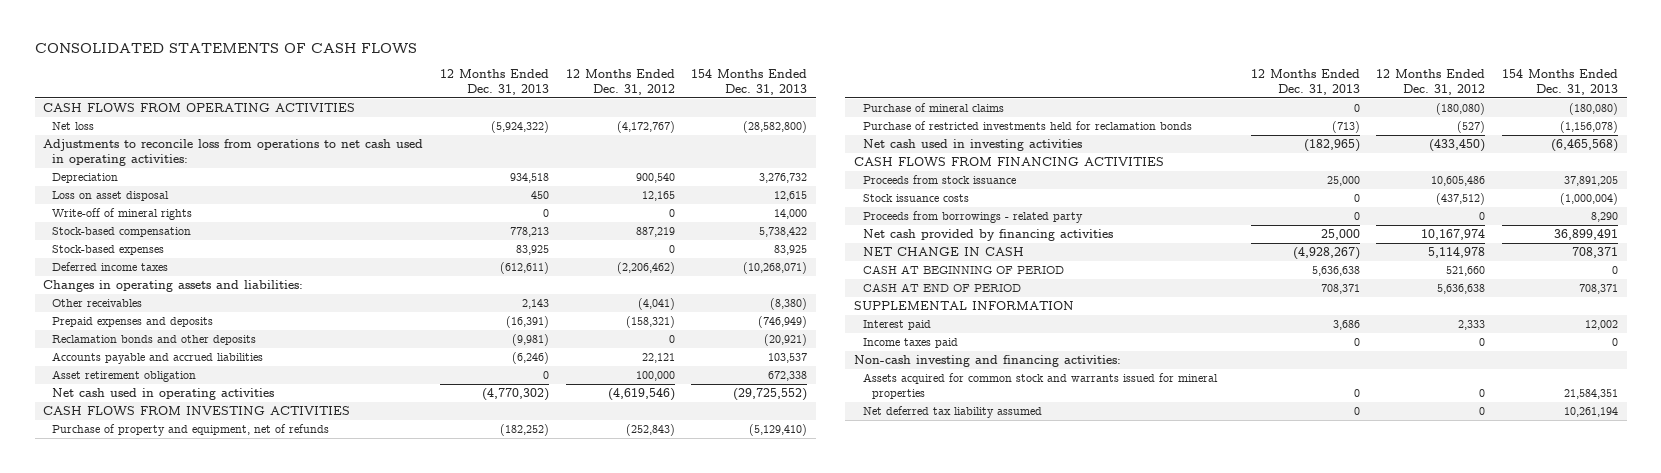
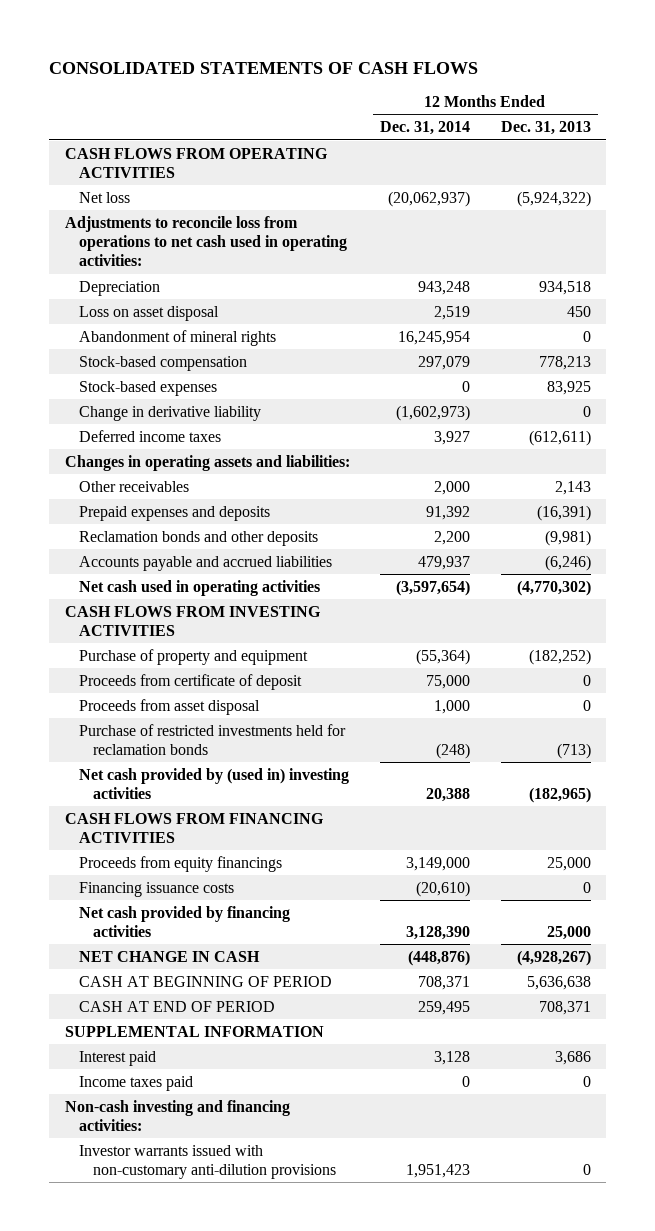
[565,68,675,96] 12 Months Ended Dec. 31, 2012 -> none
[691,68,808,96] 154 Months Ended Dec. 31, 2013 -> none
none -> [380,121,471,136] Dec. 31, 2014
[51,208,192,221] Write-off of mineral rights -> [78,329,276,346] Abandonment of mineral rights
none -> [78,405,261,421] Change in derivative liability
[51,370,196,383] Asset retirement obligation -> none
[862,103,1004,113] Purchase of mineral claims -> none
[51,424,329,437] Purchase of property and equipment, net of refunds -> [78,648,308,665] Purchase of property and equipment
none -> [78,673,302,690] Proceeds from certificate of deposit
none -> [78,698,260,715] Proceeds from asset disposal
[862,139,1082,152] Net cash used in investing activities -> [78,767,349,799] Net cash provided by (used in) investing activities
[862,211,1083,224] Proceeds from borrowings - related party -> none
[862,175,1016,185] Proceeds from stock issuance -> [78,855,282,872] Proceeds from equity financings
[862,194,969,203] Stock issuance costs -> [78,881,234,897] Financing issuance costs
[862,373,1218,400] Assets acquired for common stock and warrants issued for mineral properties -> none
[862,406,1042,419] Net deferred tax liability assumed -> none
none -> [78,1144,336,1179] Investor warrants issued with non-customary anti-dilution provisions

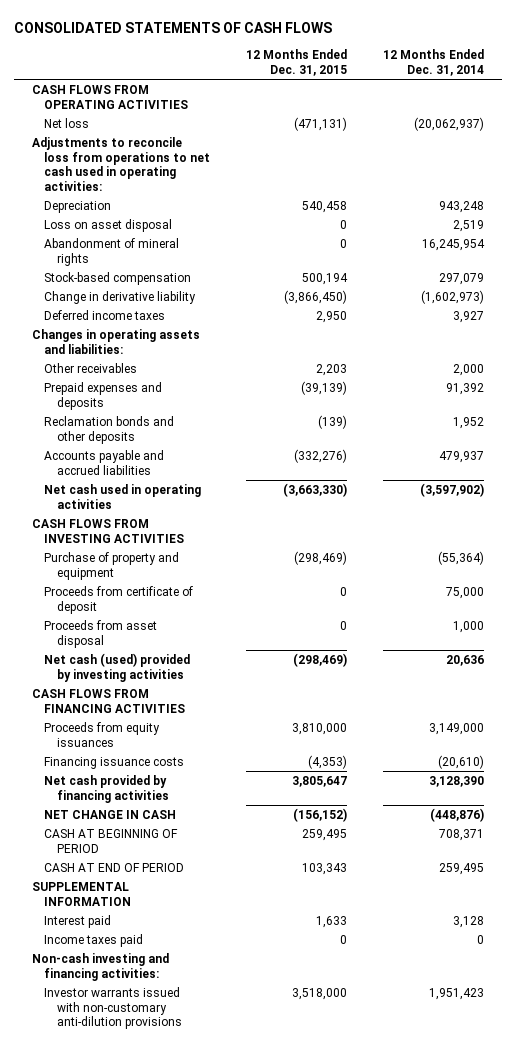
[500,121,591,136] Dec. 31, 2013 -> none
none -> [246,49,348,76] 12 Months Ended Dec. 31, 2015
[78,380,217,396] Stock-based expenses -> none
[434,530,471,545] 2,200 -> [453,416,485,429] 1,952
[396,579,471,596] (3,597,654) -> [420,482,485,497] (3,597,902)
[78,723,346,755] Purchase of restricted investments held for reclamation bonds -> none
[78,767,349,799] Net cash provided by (used in) investing activities -> [44,652,191,682] Net cash (used) provided by investing activities
[426,787,471,802] 20,388 -> [446,654,485,666] 20,636
[78,855,282,872] Proceeds from equity financings -> [44,721,161,747] Proceeds from equity issuances

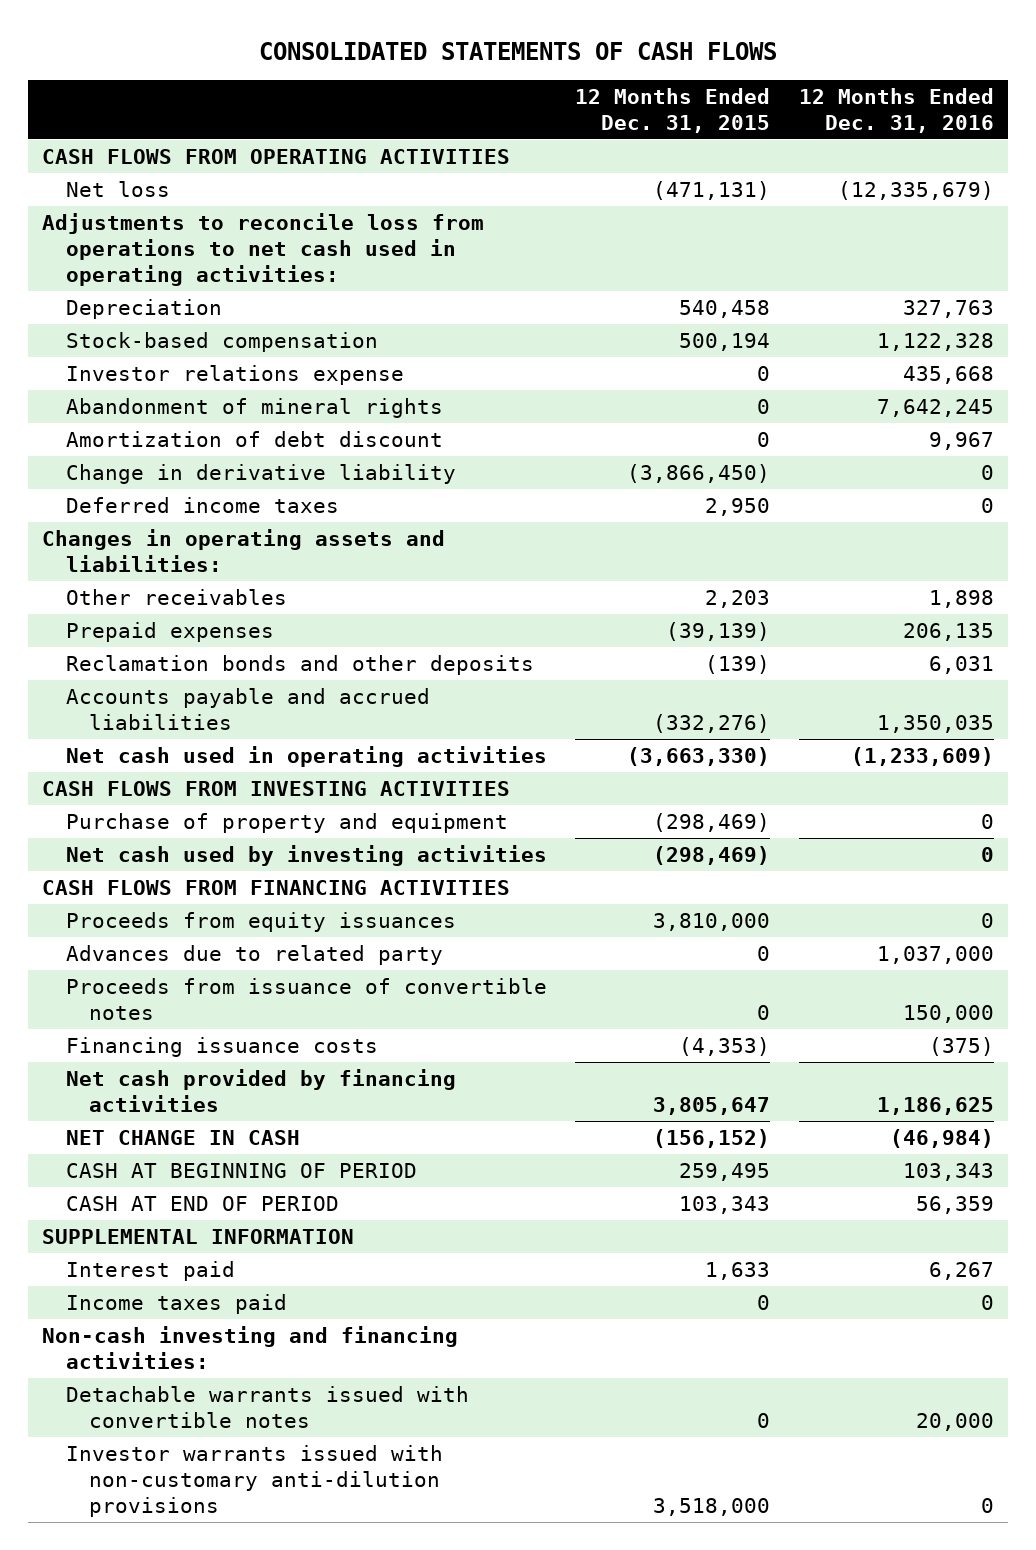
[383,49,485,76] 12 Months Ended Dec. 31, 2014 -> none
none -> [799,87,995,133] 12 Months Ended Dec. 31, 2016
[44,218,173,232] Loss on asset disposal -> none
none -> [65,364,404,385] Investor relations expense
[44,237,180,266] Abandonment of mineral rights -> [65,397,443,418] Abandonment of mineral rights
none -> [65,430,443,447] Amortization of debt discount
[44,381,163,410] Prepaid expenses and deposits -> [65,621,274,642] Prepaid expenses
[44,585,194,614] Proceeds from certificate of deposit -> none
[44,619,158,648] Proceeds from asset disposal -> none
[44,652,191,682] Net cash (used) provided by investing activities -> [65,844,547,866] Net cash used by investing activities
none -> [65,944,443,965] Advances due to related party
none -> [65,977,547,1020] Proceeds from issuance of convertible notes
none -> [65,1385,469,1428] Detachable warrants issued with convertible notes

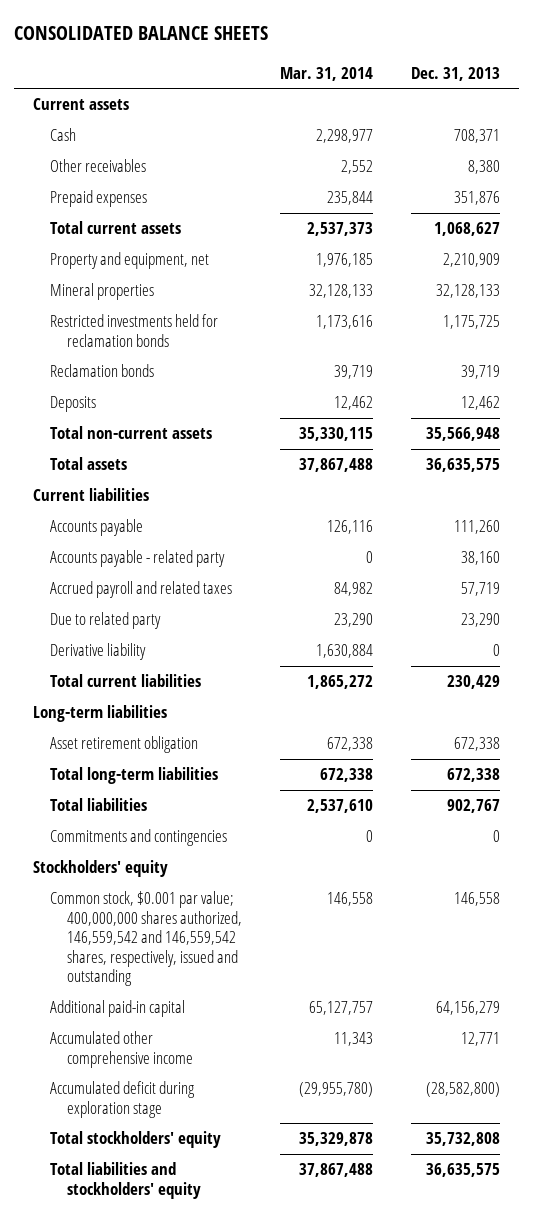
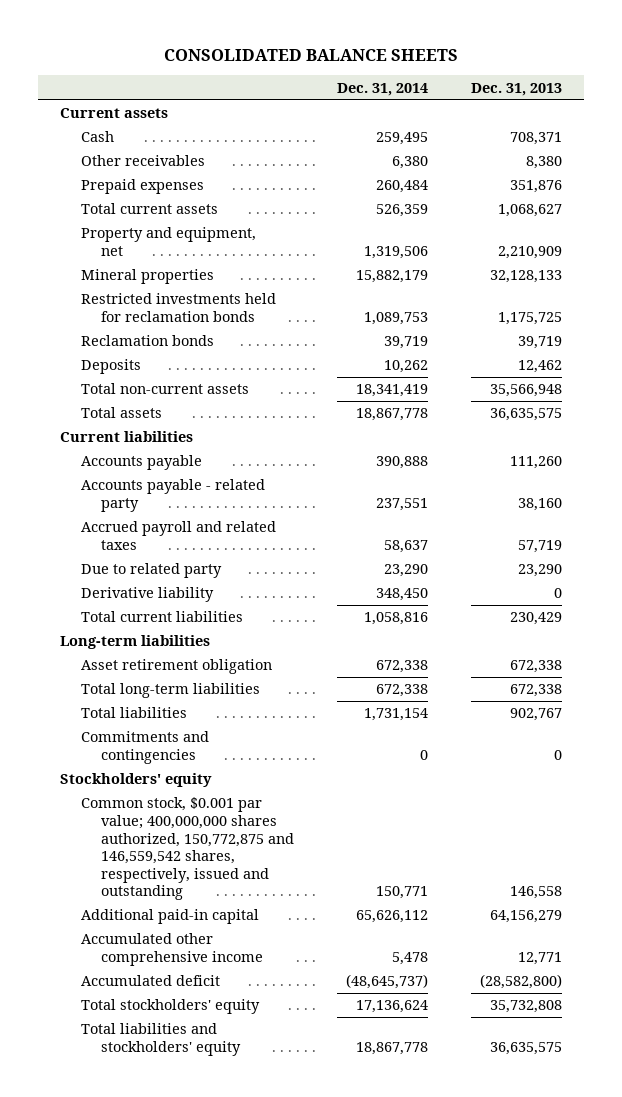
[280,66,374,81] Mar. 31, 2014 -> none
none -> [337,82,429,96] Dec. 31, 2014
[50,891,243,987] Common stock, $0.001 par value; 400,000,000 shares authorized, 146,559,542 and 146,559,542 shares, respectively, issued and outstanding -> [80,797,295,901] Common stock, $0.001 par value; 400,000,000 shares authorized, 150,772,875 and 146,559,542 shares, respectively, issued and outstanding
[50,1081,196,1118] Accumulated deficit during exploration stage -> [80,975,220,987] Accumulated deficit

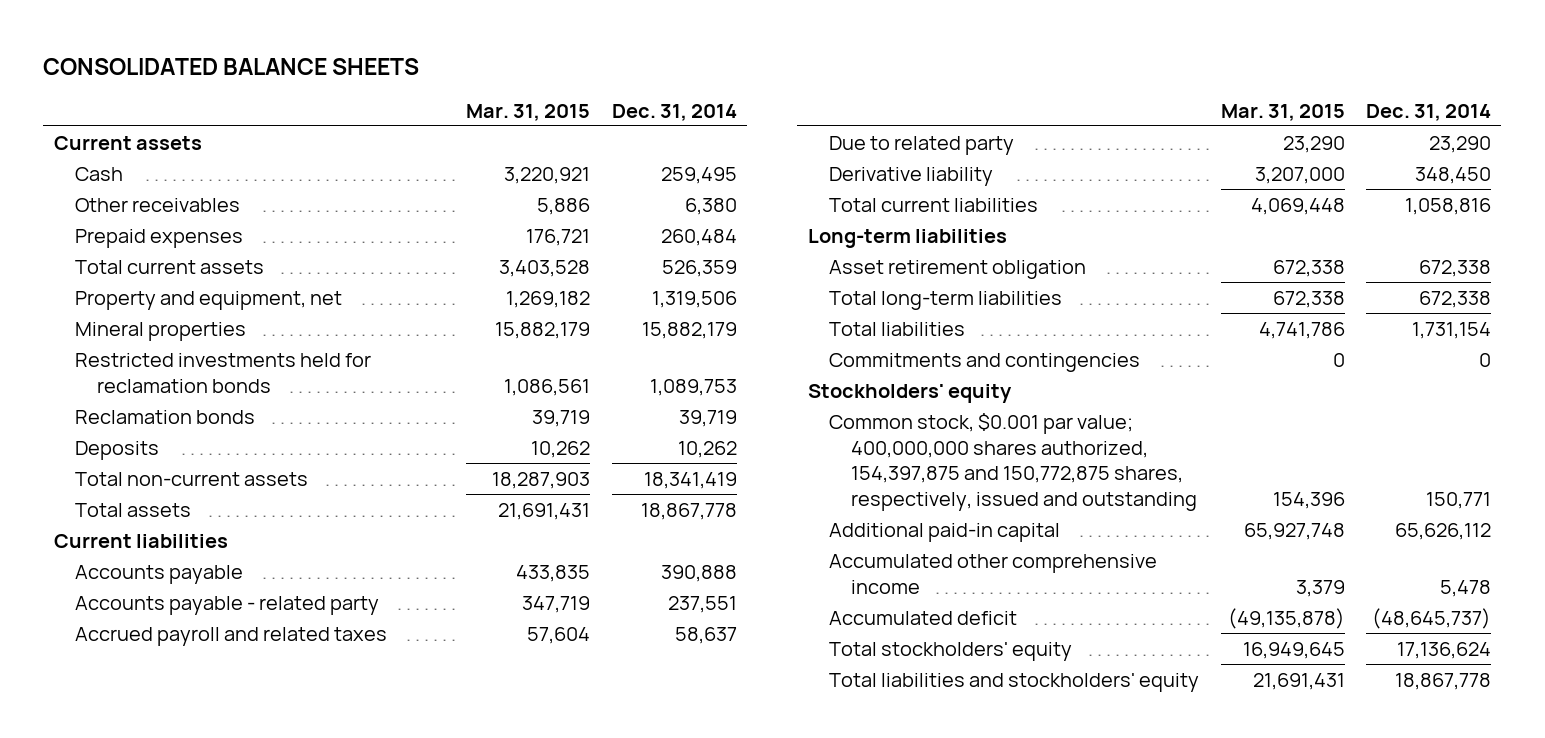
[471,82,563,96] Dec. 31, 2013 -> none
none -> [466,103,591,121] Mar. 31, 2015
[80,797,295,901] Common stock, $0.001 par value; 400,000,000 shares authorized, 150,772,875 and 146,559,542 shares, respectively, issued and outstanding -> [829,412,1197,512] Common stock, $0.001 par value; 400,000,000 shares authorized, 154,397,875 and 150,772,875 shares, respectively, issued and outstanding

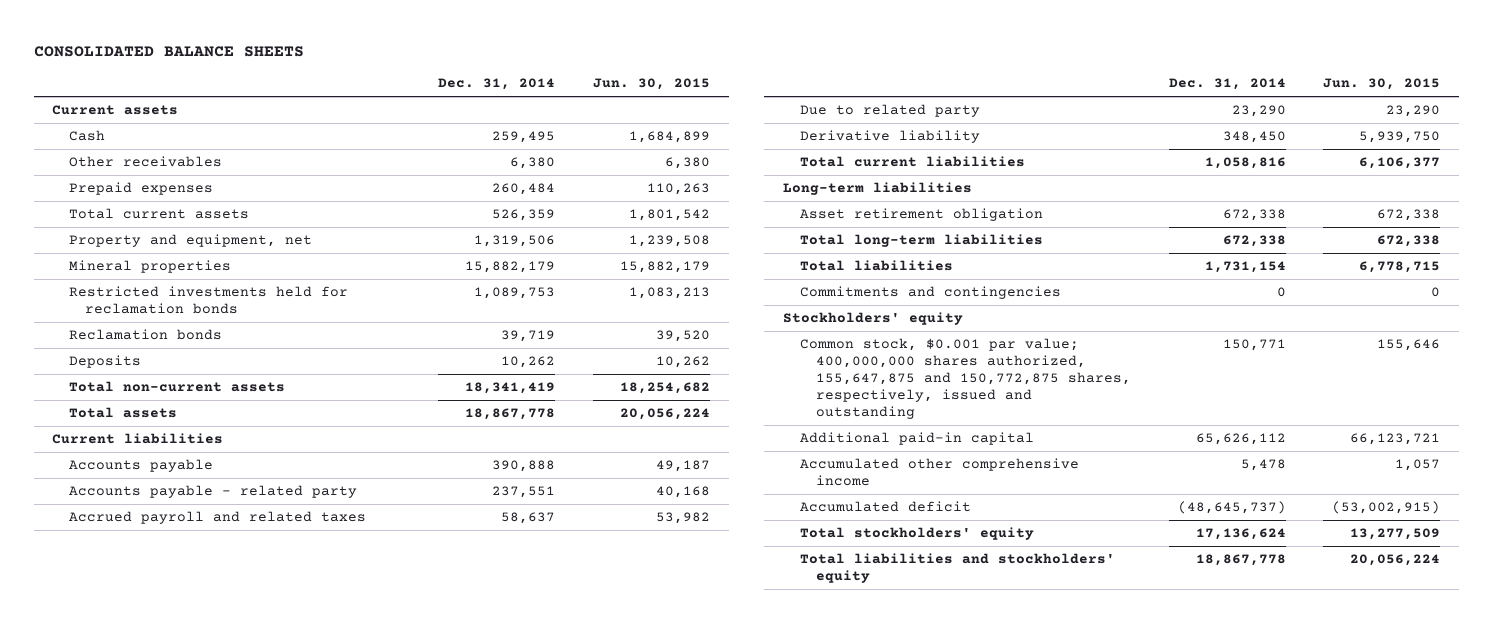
[466,103,591,121] Mar. 31, 2015 -> none
none -> [592,78,710,91] Jun. 30, 2015
[829,412,1197,512] Common stock, $0.001 par value; 400,000,000 shares authorized, 154,397,875 and 150,772,875 shares, respectively, issued and outstanding -> [799,338,1132,420] Common stock, $0.001 par value; 400,000,000 shares authorized, 155,647,875 and 150,772,875 shares, respectively, issued and outstanding

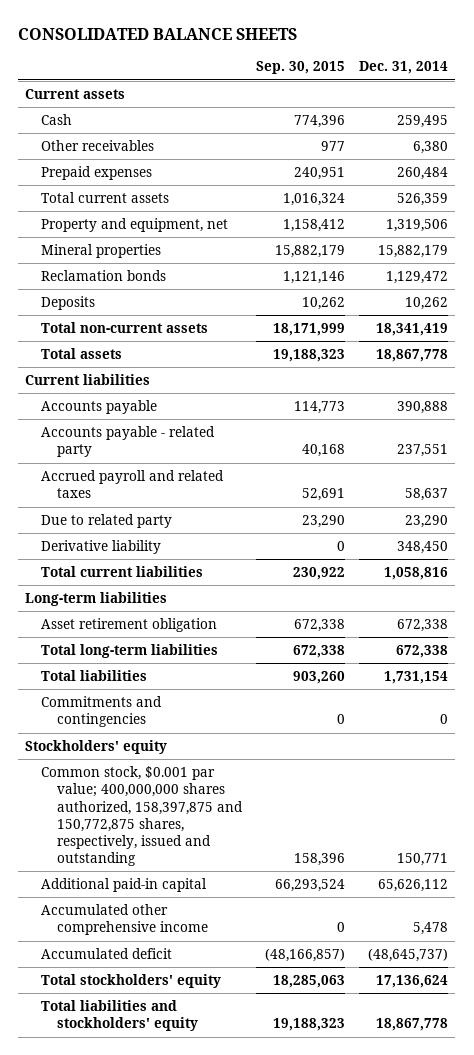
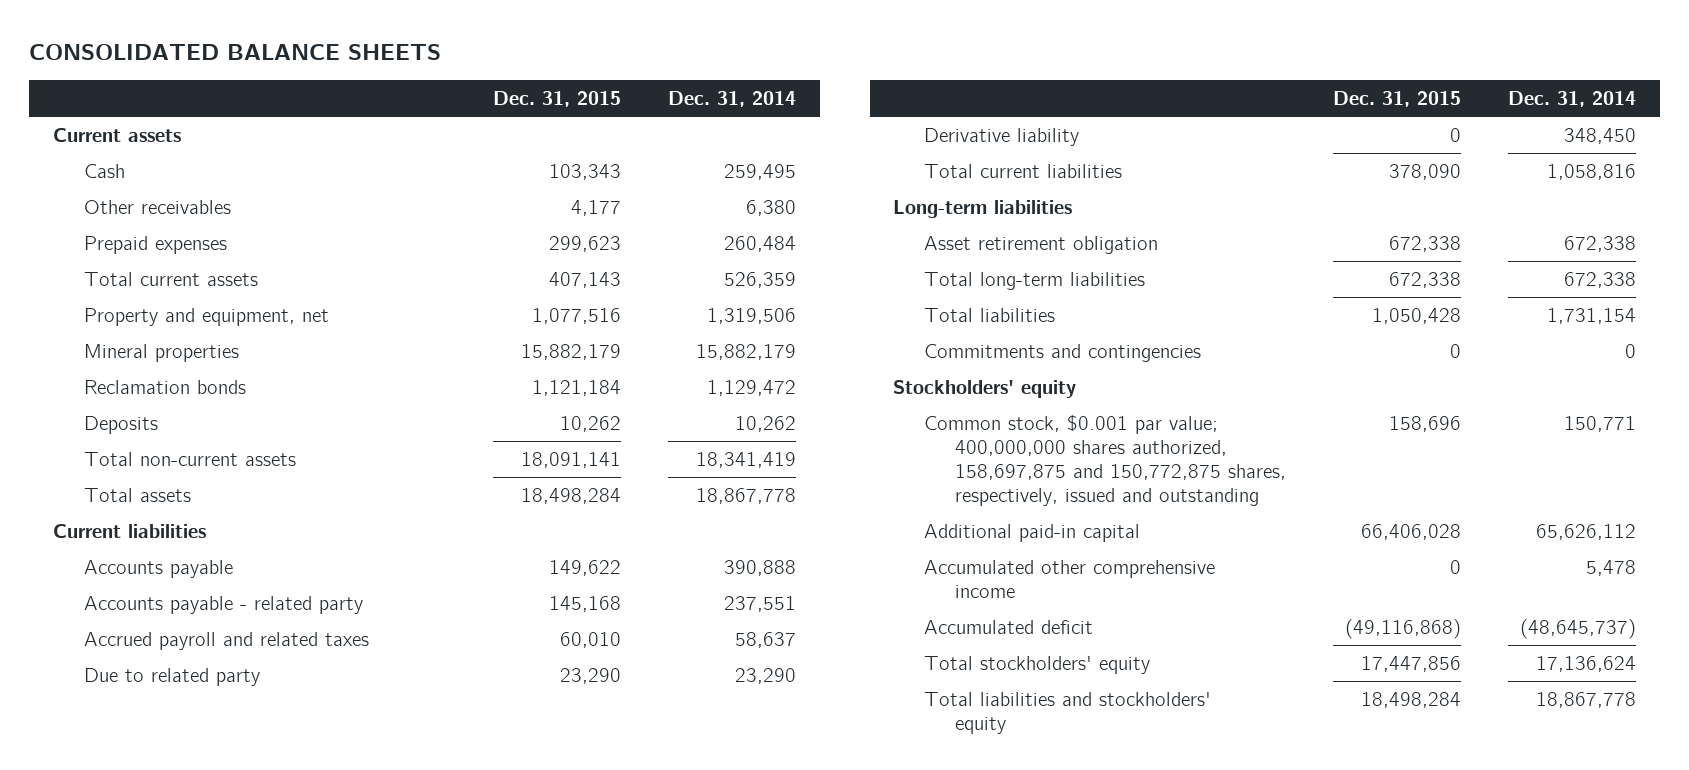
[256,61,346,75] Sep. 30, 2015 -> none
none -> [492,91,621,108] Dec. 31, 2015
[41,766,244,867] Common stock, $0.001 par value; 400,000,000 shares authorized, 158,397,875 and 150,772,875 shares, respectively, issued and outstanding -> [923,414,1286,507] Common stock, $0.001 par value; 400,000,000 shares authorized, 158,697,875 and 150,772,875 shares, respectively, issued and outstanding

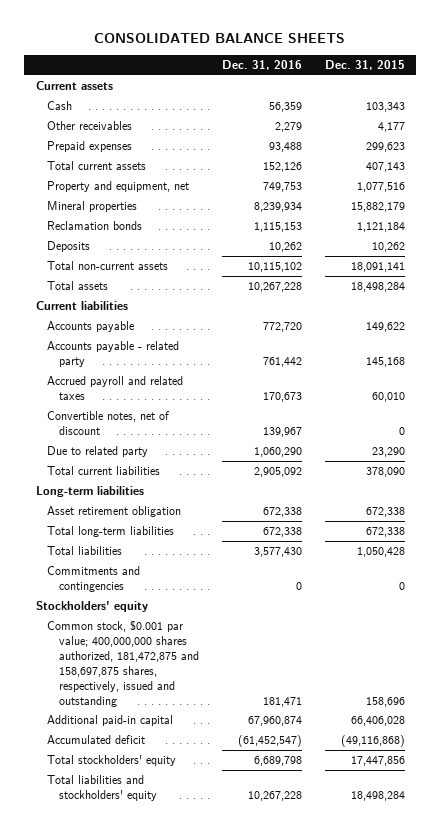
[667,91,796,108] Dec. 31, 2014 -> none
none -> [221,60,302,71] Dec. 31, 2016
none -> [47,411,171,436] Convertible notes, net of discount
[923,127,1079,146] Derivative liability -> none
[923,414,1286,507] Common stock, $0.001 par value; 400,000,000 shares authorized, 158,697,875 and 150,772,875 shares, respectively, issued and outstanding -> [47,620,199,707] Common stock, $0.001 par value; 400,000,000 shares authorized, 181,472,875 and 158,697,875 shares, respectively, issued and outstanding
[923,559,1215,598] Accumulated other comprehensive income -> none

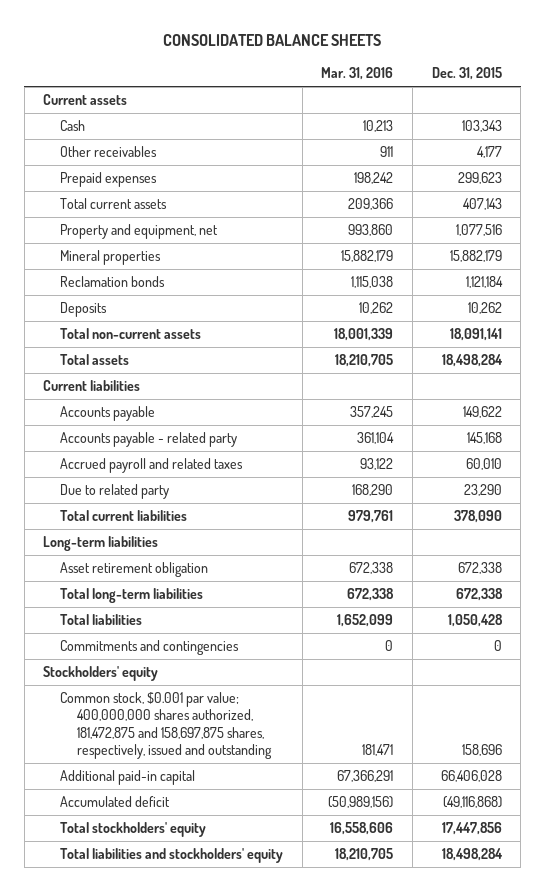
[221,60,302,71] Dec. 31, 2016 -> none
none -> [321,67,394,81] Mar. 31, 2016
[47,411,171,436] Convertible notes, net of discount -> none

